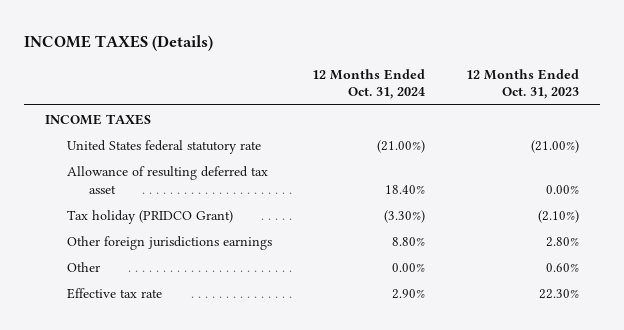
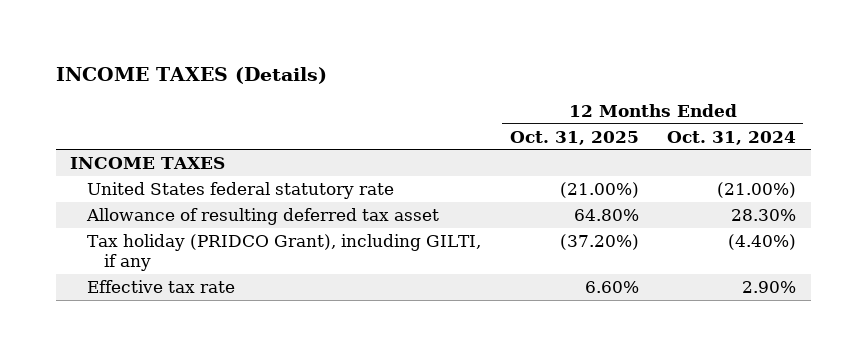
[466,68,580,100] 12 Months Ended Oct. 31, 2023 -> none
none -> [509,130,639,145] Oct. 31, 2025
[66,235,272,250] Other foreign jurisdictions earnings -> none
[66,261,100,272] Other -> none
[385,184,426,194] 18.40% -> [731,208,797,221] 28.30%
[66,209,233,224] Tax holiday (PRIDCO Grant) -> [86,233,481,271] Tax holiday (PRIDCO Grant), including GILTI, if any
[384,209,426,223] (3.30%) -> [728,233,797,250] (4.40%)

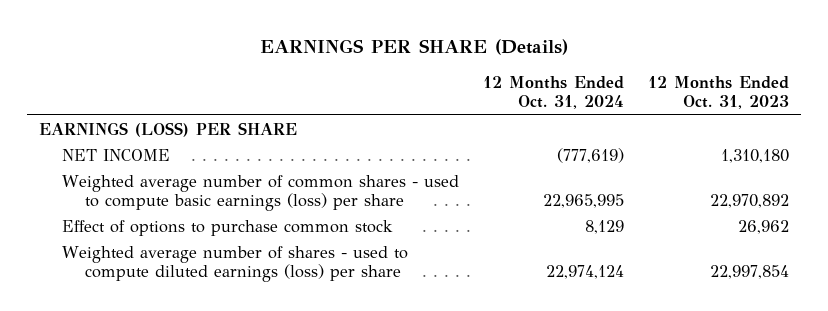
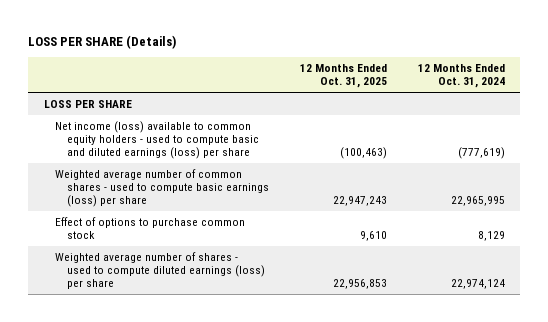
[259,38,568,55] EARNINGS PER SHARE (Details) -> [28,34,177,49] LOSS PER SHARE (Details)
[647,76,789,110] 12 Months Ended Oct. 31, 2023 -> none
none -> [299,64,387,89] 12 Months Ended Oct. 31, 2025
[38,121,297,137] EARNINGS (LOSS) PER SHARE -> [43,99,132,108] LOSS PER SHARE
[62,148,171,161] NET INCOME -> [55,120,259,160] Net income (loss) available to common equity holders - used to compute basic and diluted earnings (loss) per share

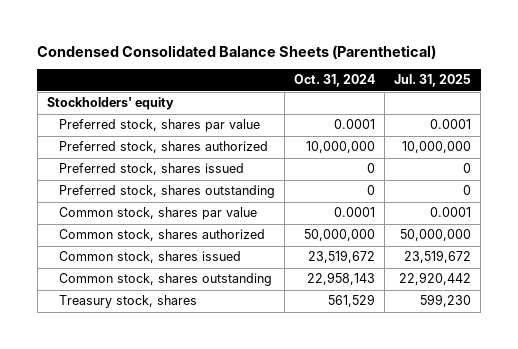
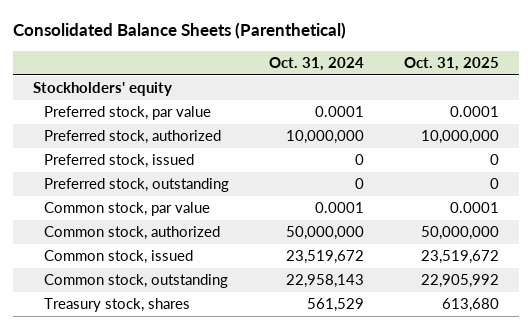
[37,44,437,59] Condensed Consolidated Balance Sheets (Parenthetical) -> [13,22,347,40] Consolidated Balance Sheets (Parenthetical)
[394,74,472,88] Jul. 31, 2025 -> none
none -> [404,57,500,72] Oct. 31, 2025
[59,119,261,133] Preferred stock, shares par value -> [44,106,212,121] Preferred stock, par value
[59,141,269,154] Preferred stock, shares authorized -> [44,130,222,145] Preferred stock, authorized
[59,163,245,176] Preferred stock, shares issued -> [44,154,195,169] Preferred stock, issued
[59,185,276,199] Preferred stock, shares outstanding -> [44,178,230,193] Preferred stock, outstanding
[59,207,258,221] Common stock, shares par value -> [44,202,211,217] Common stock, par value
[59,229,266,242] Common stock, shares authorized -> [44,226,221,241] Common stock, authorized
[59,251,242,264] Common stock, shares issued -> [44,250,194,265] Common stock, issued
[59,273,273,287] Common stock, shares outstanding -> [44,274,229,289] Common stock, outstanding

